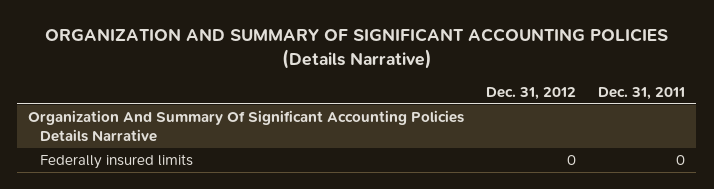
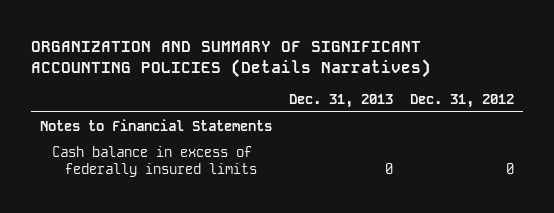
[44,28,668,69] ORGANIZATION AND SUMMARY OF SIGNIFICANT ACCOUNTING POLICIES (Details Narrative) -> [31,41,432,78] ORGANIZATION AND SUMMARY OF SIGNIFICANT ACCOUNTING POLICIES (Details Narratives)
[598,87,686,101] Dec. 31, 2011 -> none
none -> [289,93,394,108] Dec. 31, 2013
[28,110,465,143] Organization And Summary Of Significant Accounting Policies Details Narrative -> none
none -> [40,118,273,131] Notes to Financial Statements
[39,154,193,170] Federally insured limits -> [52,145,257,177] Cash balance in excess of federally insured limits

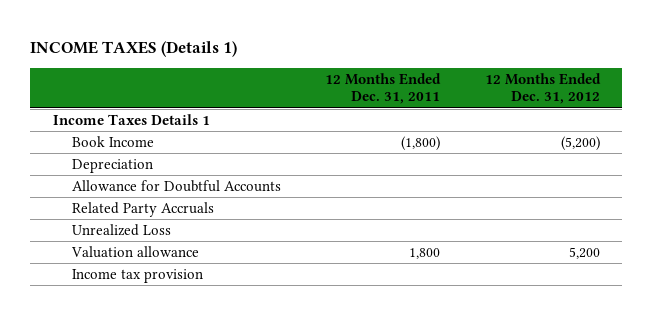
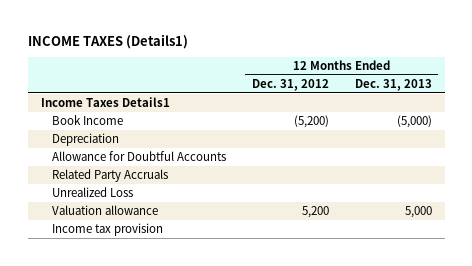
[30,41,238,58] INCOME TAXES (Details 1) -> [27,33,188,49] INCOME TAXES (Details1)
[325,73,442,105] 12 Months Ended Dec. 31, 2011 -> none
none -> [354,78,432,91] Dec. 31, 2013
[52,113,210,125] Income Taxes Details 1 -> [40,97,170,108] Income Taxes Details1

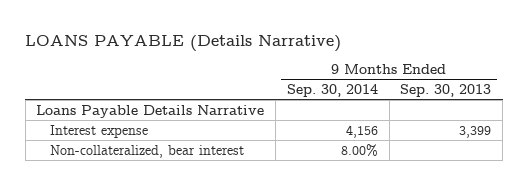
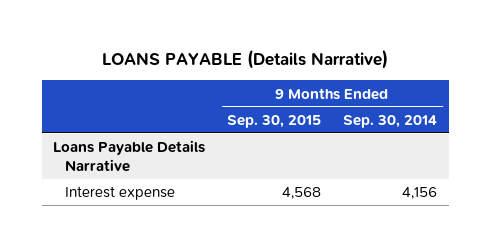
[400,83,492,97] Sep. 30, 2013 -> none
none -> [227,114,322,128] Sep. 30, 2015
[49,144,244,158] Non-collateralized, bear interest -> none

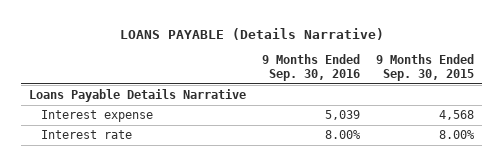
[343,114,438,128] Sep. 30, 2014 -> none
none -> [262,54,361,81] 9 Months Ended Sep. 30, 2016
none -> [41,130,133,140] Interest rate

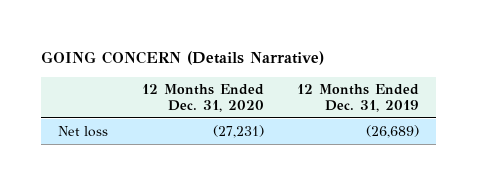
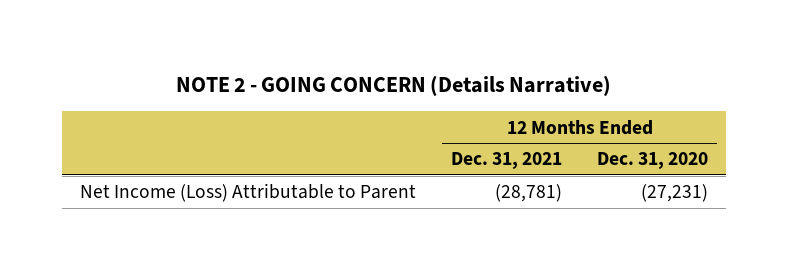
[41,50,325,65] GOING CONCERN (Details Narrative) -> [175,74,611,96] NOTE 2 - GOING CONCERN (Details Narrative)
[297,83,420,113] 12 Months Ended Dec. 31, 2019 -> none
none -> [450,152,562,170] Dec. 31, 2021
[57,126,108,138] Net loss -> [79,183,416,203] Net Income (Loss) Attributable to Parent

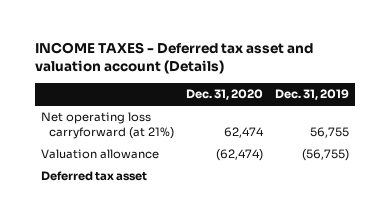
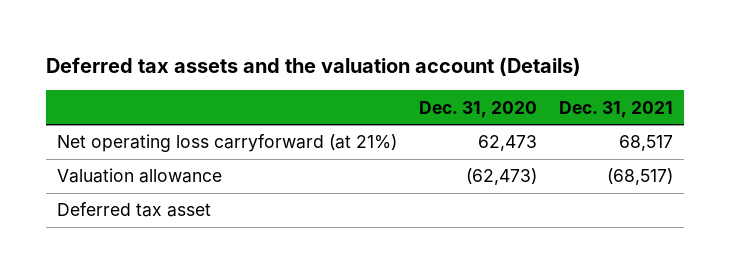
[35,42,314,75] INCOME TAXES - Deferred tax asset and valuation account (Details) -> [45,56,581,76] Deferred tax assets and the valuation account (Details)
[274,89,349,101] Dec. 31, 2019 -> none
none -> [559,100,674,118] Dec. 31, 2021
[224,127,265,139] 62,474 -> [478,135,538,152] 62,473
[216,149,264,162] (62,474) -> [466,168,538,186] (62,473)

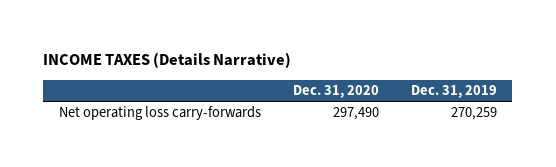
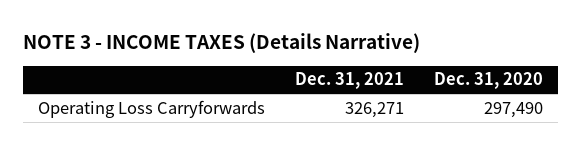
[43,52,292,69] INCOME TAXES (Details Narrative) -> [23,32,421,53] NOTE 3 - INCOME TAXES (Details Narrative)
[410,85,497,99] Dec. 31, 2019 -> none
none -> [294,72,404,90] Dec. 31, 2021
[59,106,262,121] Net operating loss carry-forwards -> [37,99,265,118] Operating Loss Carryforwards

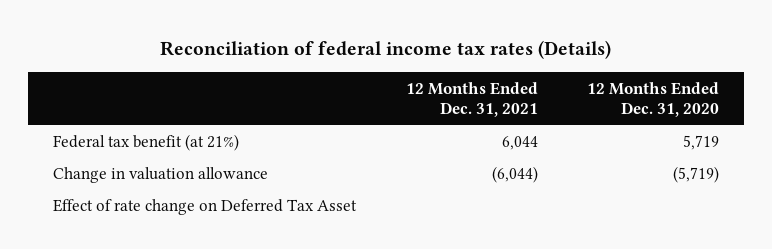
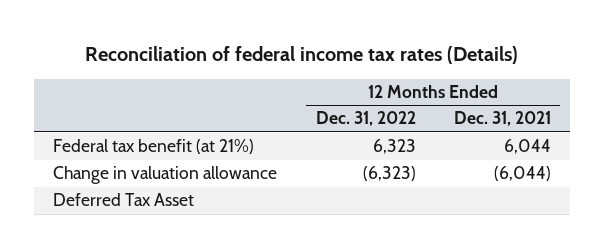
[587,81,720,117] 12 Months Ended Dec. 31, 2020 -> none
none -> [315,111,416,127] Dec. 31, 2022
[53,198,358,215] Effect of rate change on Deferred Tax Asset -> [53,193,195,207] Deferred Tax Asset

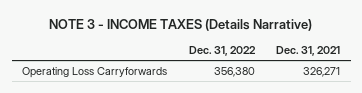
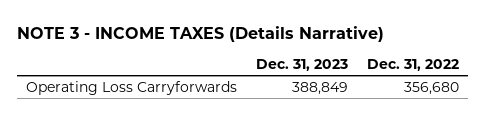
[275,46,340,57] Dec. 31, 2021 -> none
none -> [256,59,349,72] Dec. 31, 2023
[213,66,255,77] 356,380 -> [403,81,459,95] 356,680

